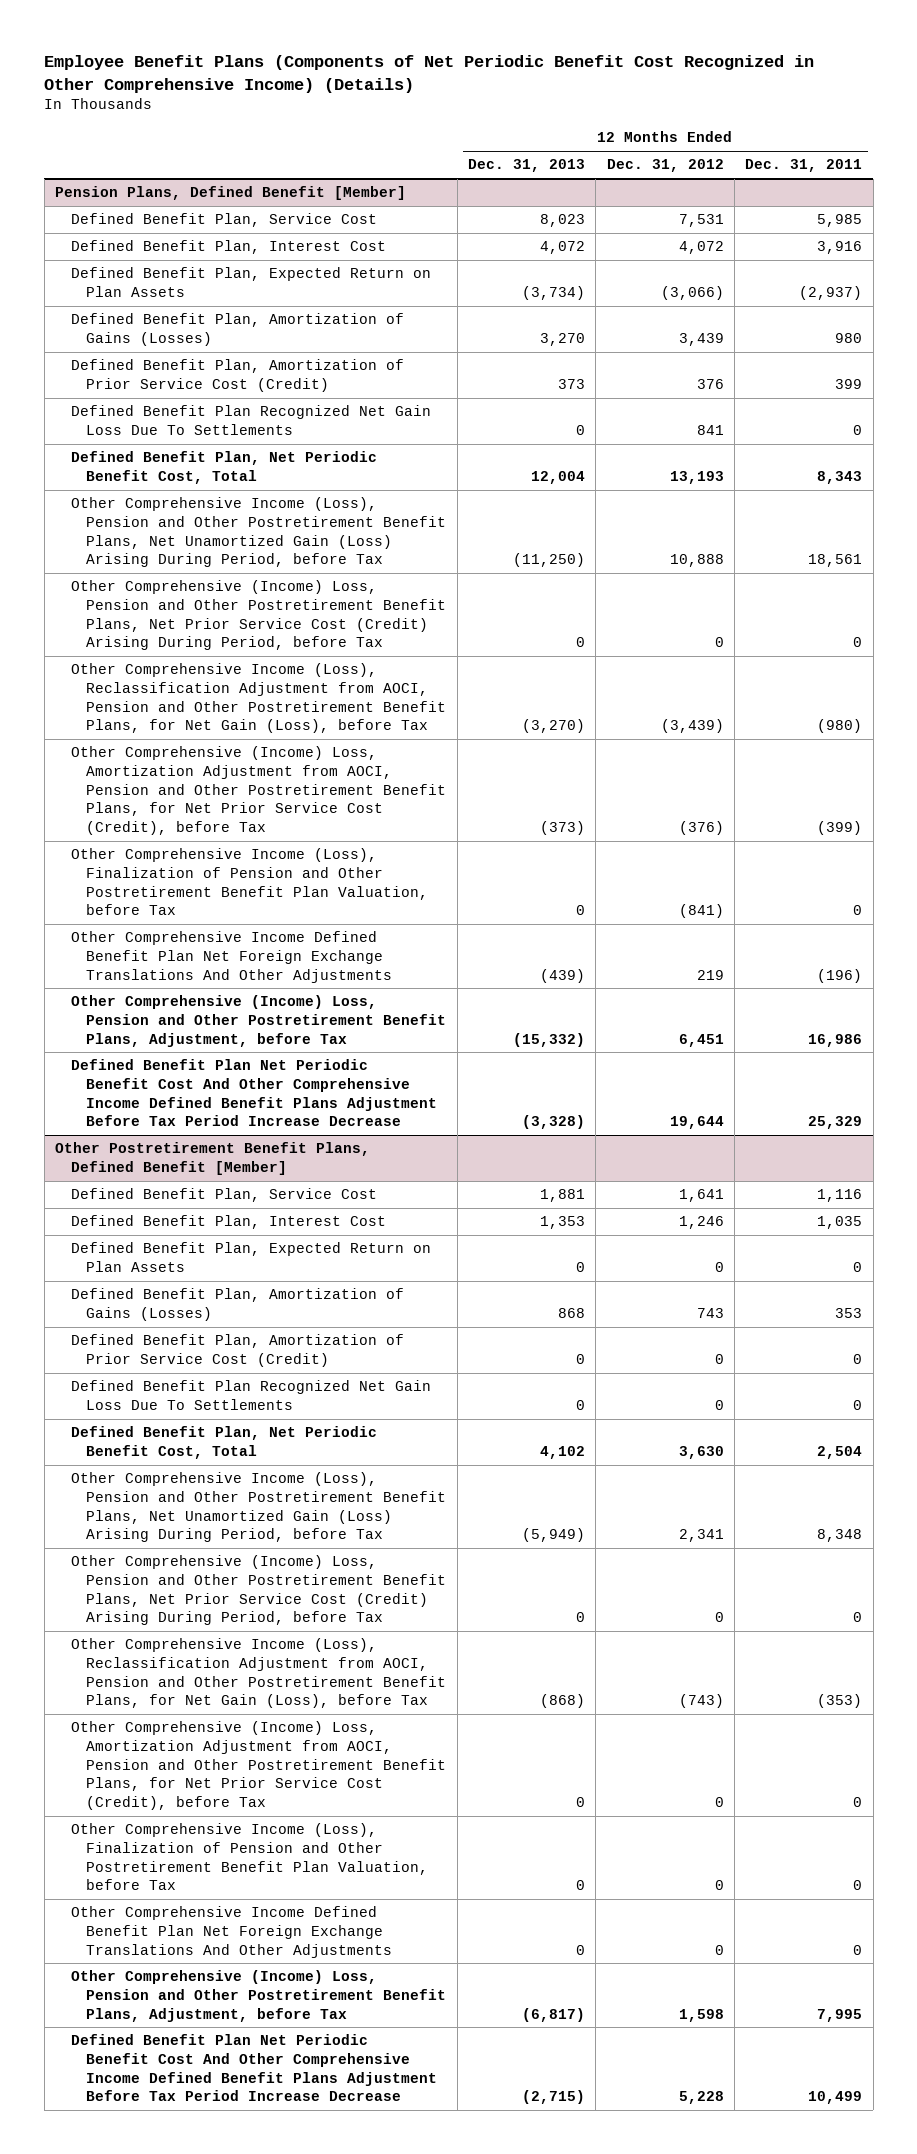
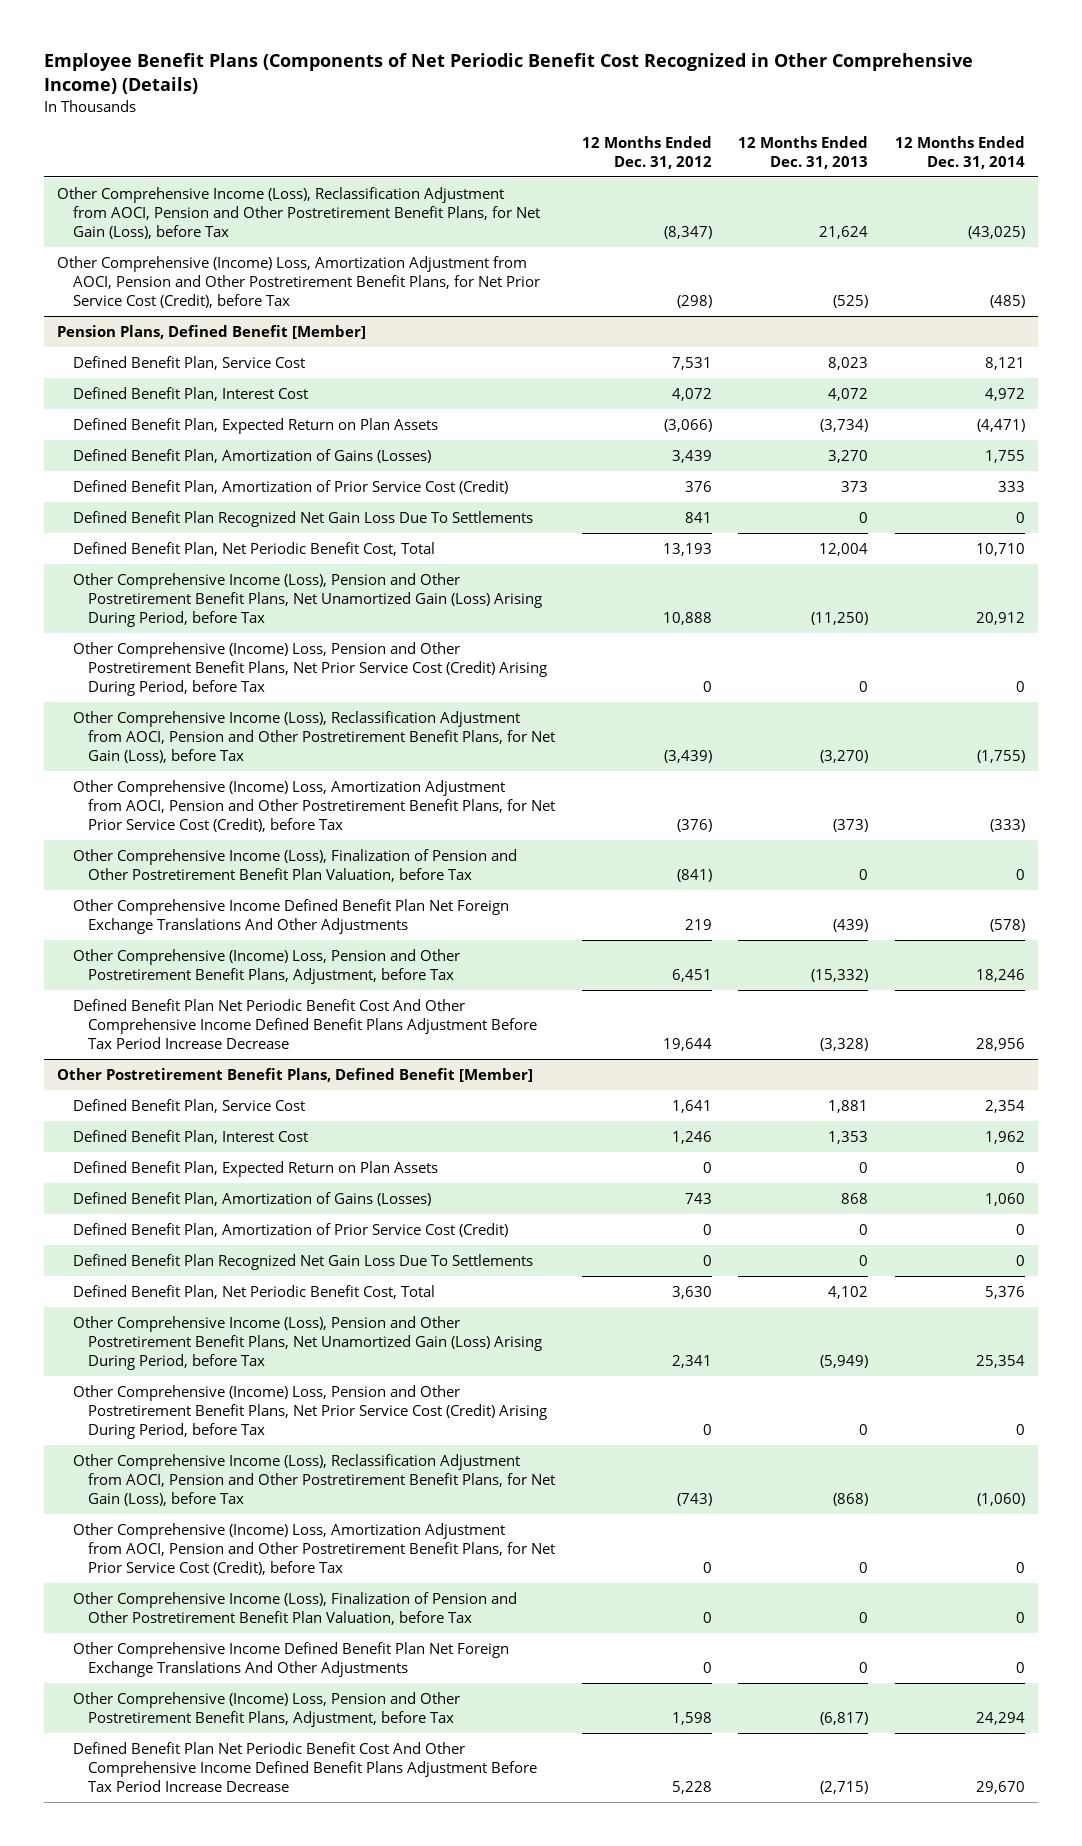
[745,159,863,173] Dec. 31, 2011 -> none
none -> [894,135,1025,169] 12 Months Ended Dec. 31, 2014
none -> [56,186,540,239] Other Comprehensive Income (Loss), Reclassification Adjustment from AOCI, Pension and Other Postretirement Benefit Plans, for Net Gain (Loss), before Tax
none -> [56,255,540,308] Other Comprehensive (Income) Loss, Amortization Adjustment from AOCI, Pension and Other Postretirement Benefit Plans, for Net Prior Service Cost (Credit), before Tax

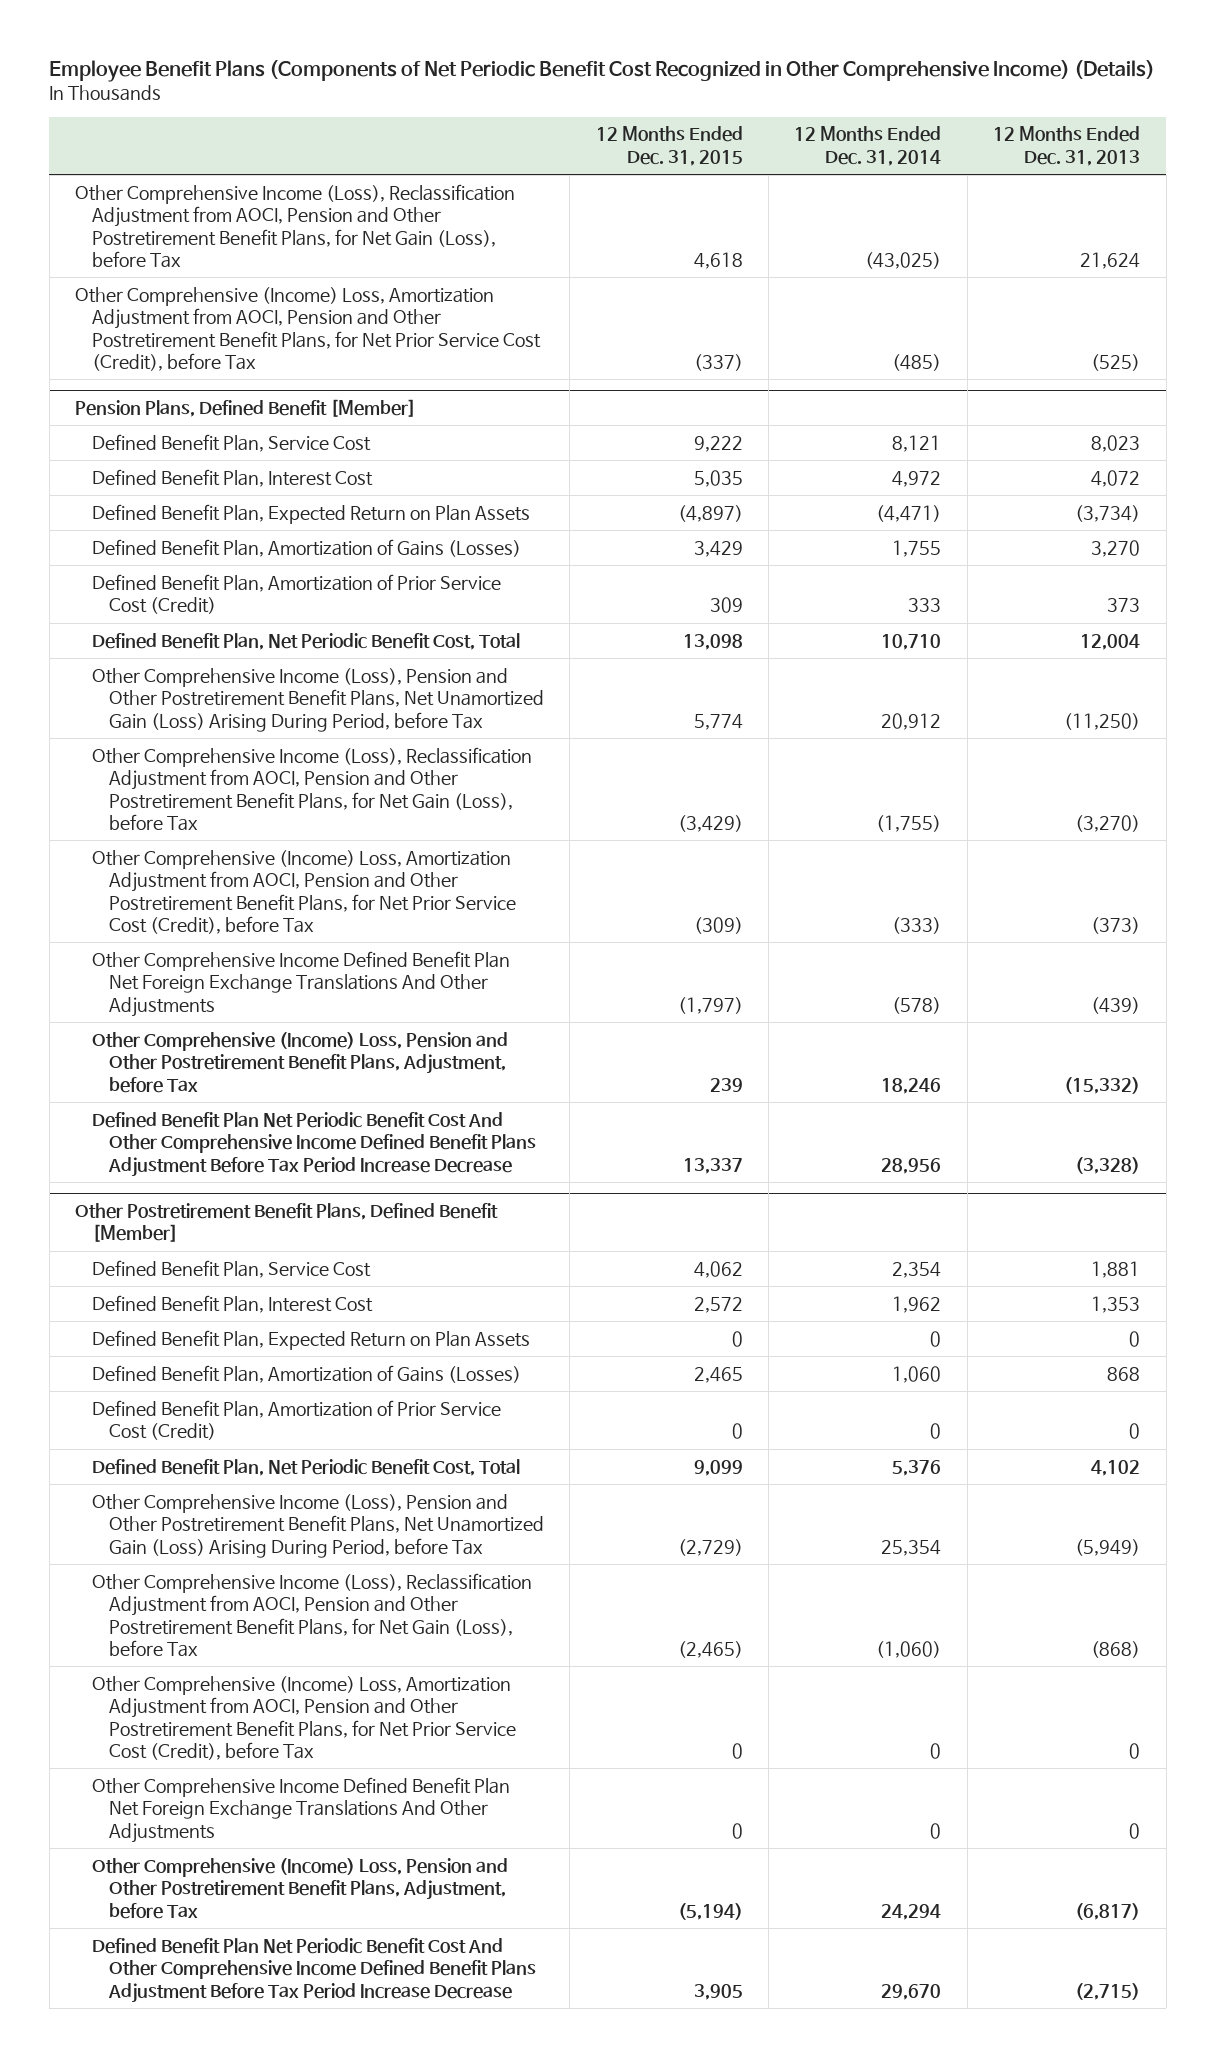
[581,135,712,169] 12 Months Ended Dec. 31, 2012 -> none
none -> [595,126,743,166] 12 Months Ended Dec. 31, 2015
[72,510,533,527] Defined Benefit Plan Recognized Net Gain Loss Due To Settlements -> none
[72,641,548,696] Other Comprehensive (Income) Loss, Pension and Other Postretirement Benefit Plans, Net Prior Service Cost (Credit) Arising During Period, before Tax -> none
[72,848,517,882] Other Comprehensive Income (Loss), Finalization of Pension and Other Postretirement Benefit Plan Valuation, before Tax -> none
[72,1253,533,1270] Defined Benefit Plan Recognized Net Gain Loss Due To Settlements -> none
[72,1384,548,1439] Other Comprehensive (Income) Loss, Pension and Other Postretirement Benefit Plans, Net Prior Service Cost (Credit) Arising During Period, before Tax -> none
[72,1591,517,1625] Other Comprehensive Income (Loss), Finalization of Pension and Other Postretirement Benefit Plan Valuation, before Tax -> none

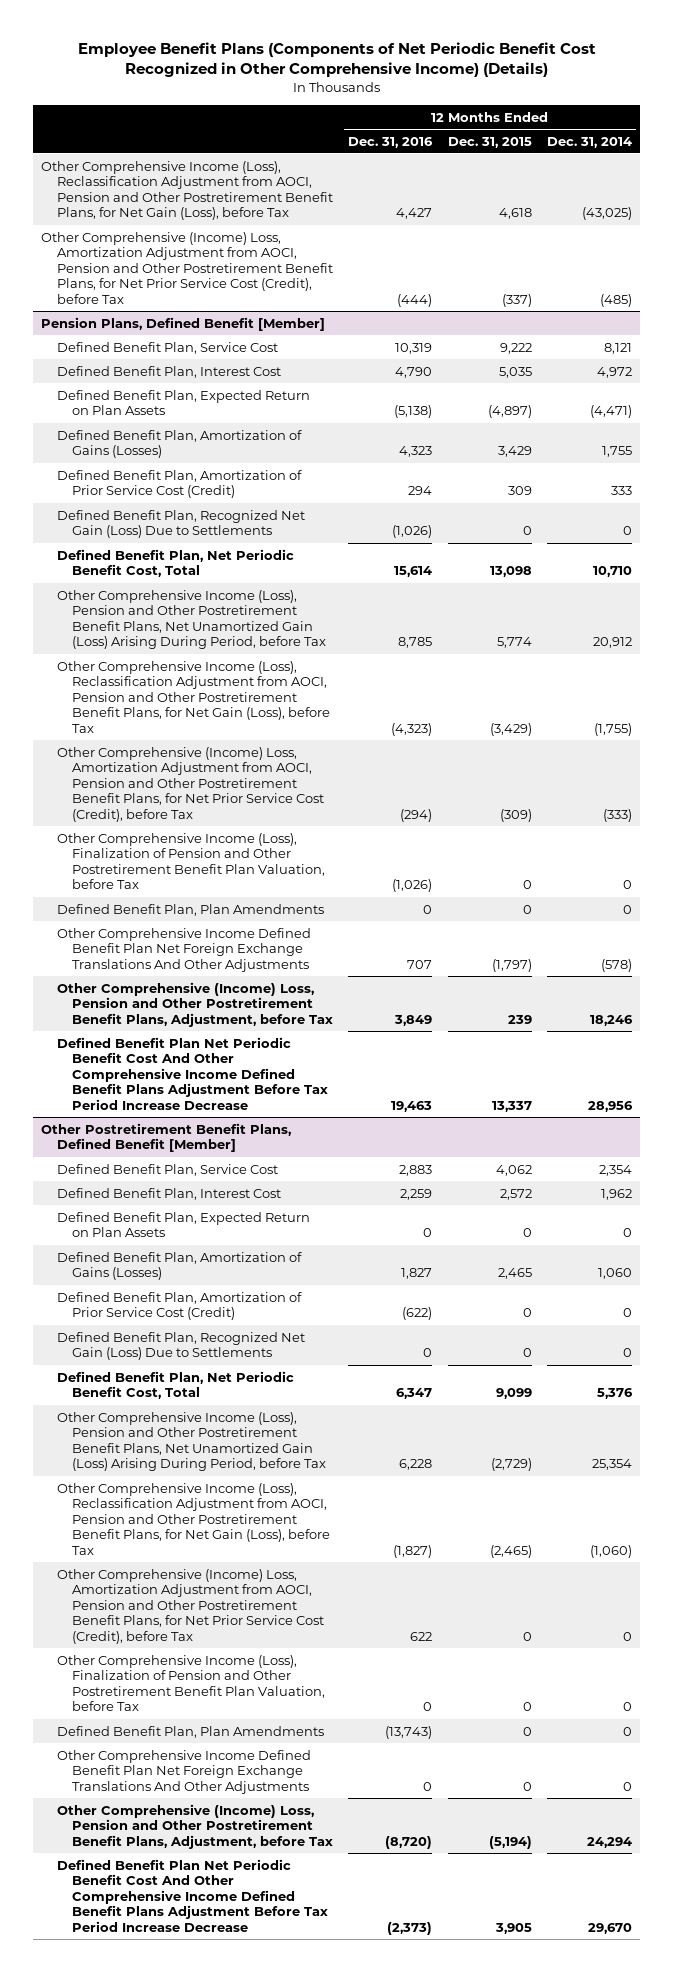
[993,126,1141,166] 12 Months Ended Dec. 31, 2013 -> none
none -> [348,136,434,148] Dec. 31, 2016
none -> [56,509,305,539] Defined Benefit Plan, Recognized Net Gain (Loss) Due to Settlements
none -> [56,832,325,890] Other Comprehensive Income (Loss), Finalization of Pension and Other Postretirement Benefit Plan Valuation, before Tax
none -> [56,903,324,916] Defined Benefit Plan, Plan Amendments
none -> [56,1331,305,1361] Defined Benefit Plan, Recognized Net Gain (Loss) Due to Settlements
none -> [56,1654,325,1712] Other Comprehensive Income (Loss), Finalization of Pension and Other Postretirement Benefit Plan Valuation, before Tax
none -> [56,1725,324,1738] Defined Benefit Plan, Plan Amendments

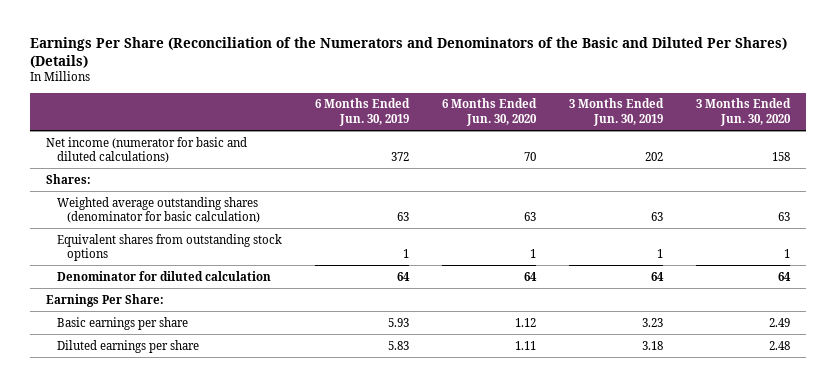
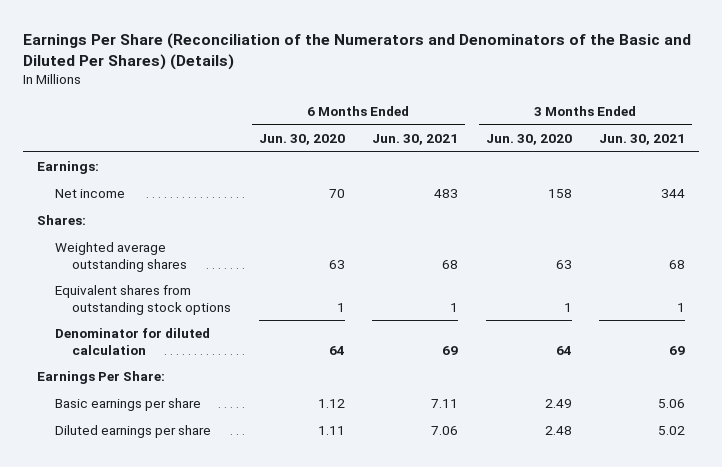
[314,98,410,126] 6 Months Ended Jun. 30, 2019 -> none
[568,98,664,126] 3 Months Ended Jun. 30, 2019 -> none
none -> [372,134,459,146] Jun. 30, 2021
none -> [598,134,685,146] Jun. 30, 2021
none -> [37,161,100,175] Earnings:
[46,136,248,164] Net income (numerator for basic and diluted calculations) -> [54,189,125,199] Net income
[56,196,260,224] Weighted average outstanding shares (denominator for basic calculation) -> [54,242,188,272] Weighted average outstanding shares

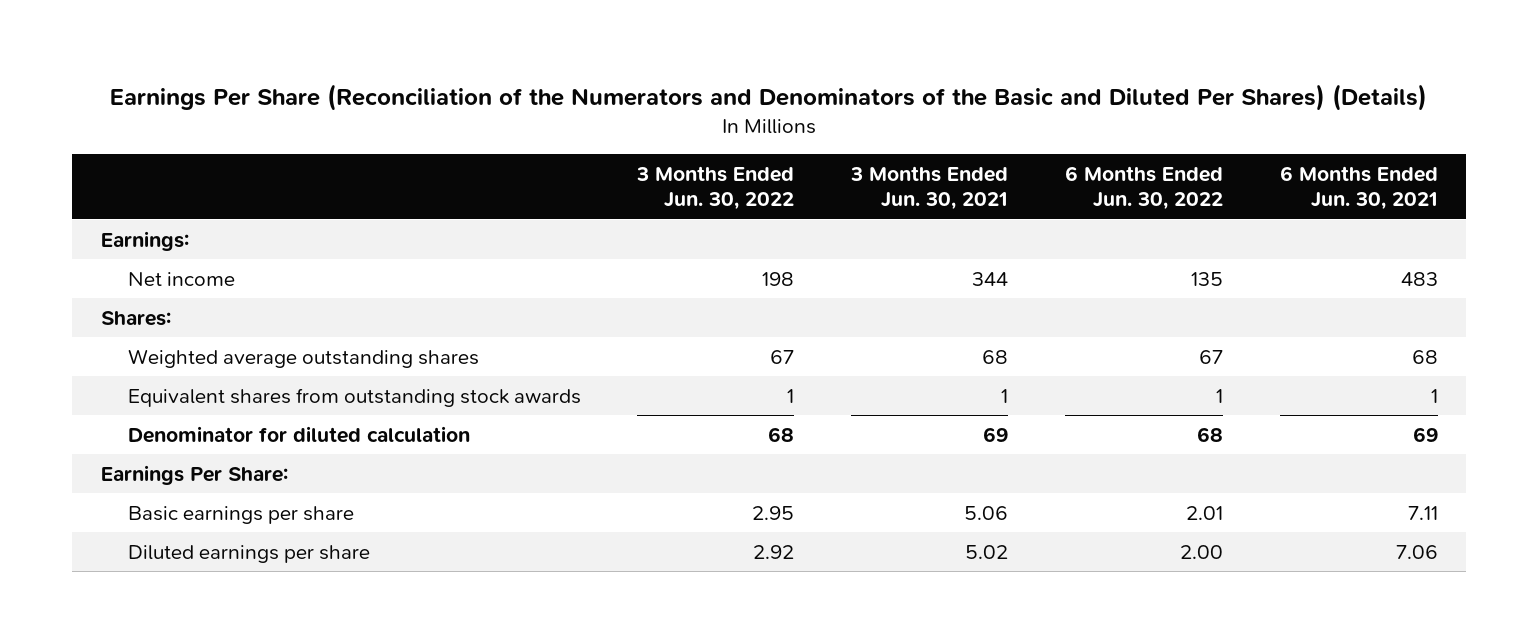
[258,134,345,146] Jun. 30, 2020 -> none
[485,134,572,146] Jun. 30, 2020 -> none
none -> [636,165,795,211] 3 Months Ended Jun. 30, 2022
none -> [1064,165,1223,211] 6 Months Ended Jun. 30, 2022
[54,285,232,315] Equivalent shares from outstanding stock options -> [127,387,581,407] Equivalent shares from outstanding stock awards

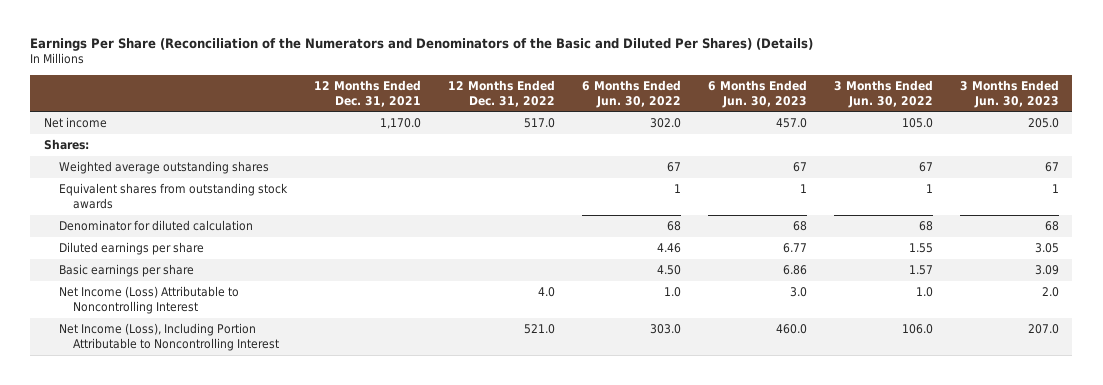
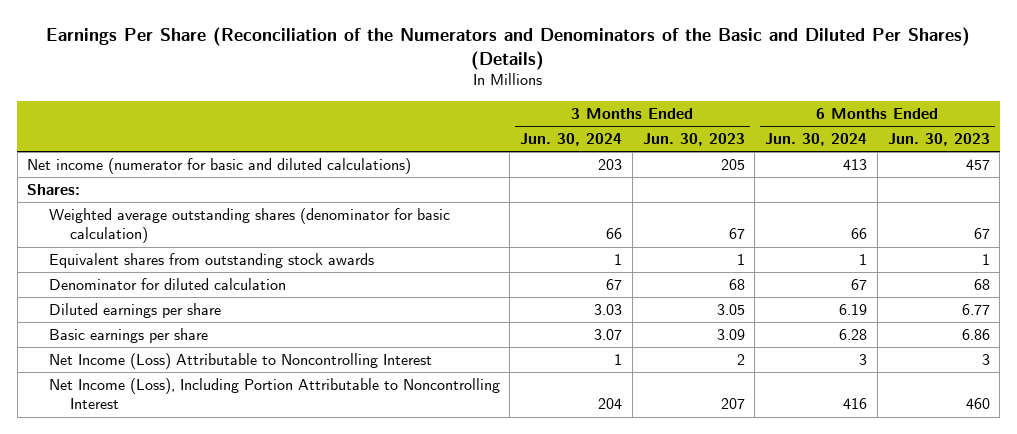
[313,79,421,107] 12 Months Ended Dec. 31, 2021 -> none
[447,79,555,107] 12 Months Ended Dec. 31, 2022 -> none
[581,79,681,108] 6 Months Ended Jun. 30, 2022 -> none
[833,79,933,108] 3 Months Ended Jun. 30, 2022 -> none
none -> [520,133,623,147] Jun. 30, 2024
none -> [765,133,868,147] Jun. 30, 2024
[43,117,107,129] Net income -> [27,158,412,175] Net income (numerator for basic and diluted calculations)
[775,118,807,129] 457.0 -> [965,159,990,171] 457
[1027,118,1059,129] 205.0 -> [720,159,745,171] 205
[58,161,269,175] Weighted average outstanding shares -> [48,208,450,244] Weighted average outstanding shares (denominator for basic calculation)
[789,287,807,298] 3.0 -> [981,354,990,366] 3
[1041,287,1059,298] 2.0 -> [736,354,745,366] 2
[775,324,807,335] 460.0 -> [965,398,990,410] 460
[1027,324,1059,335] 207.0 -> [720,398,745,410] 207

